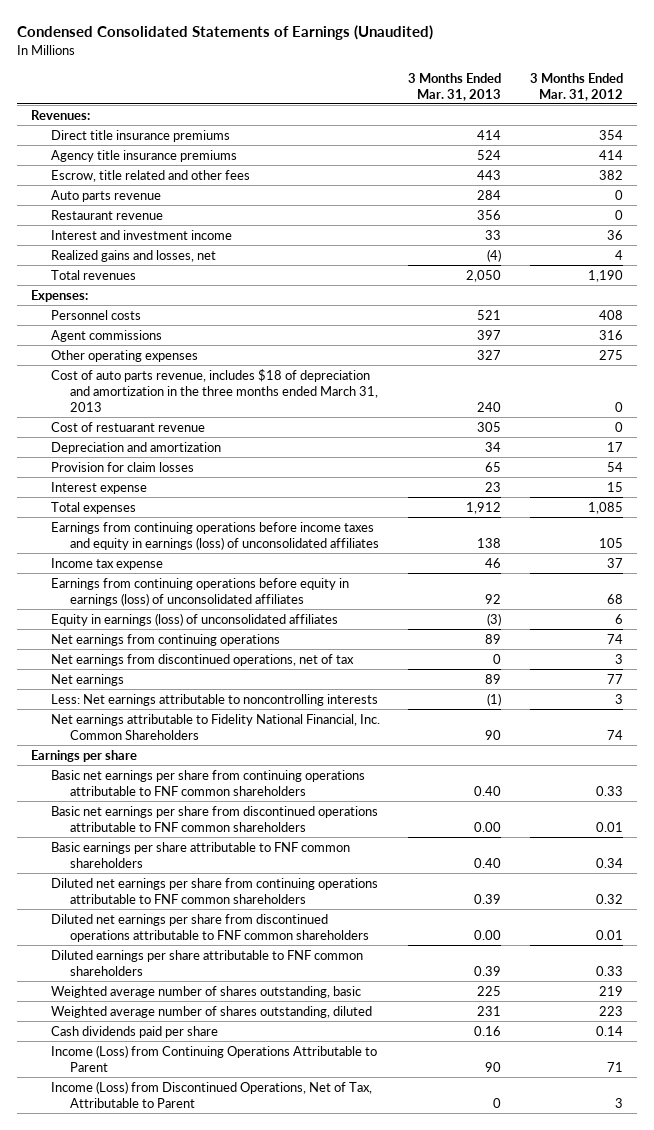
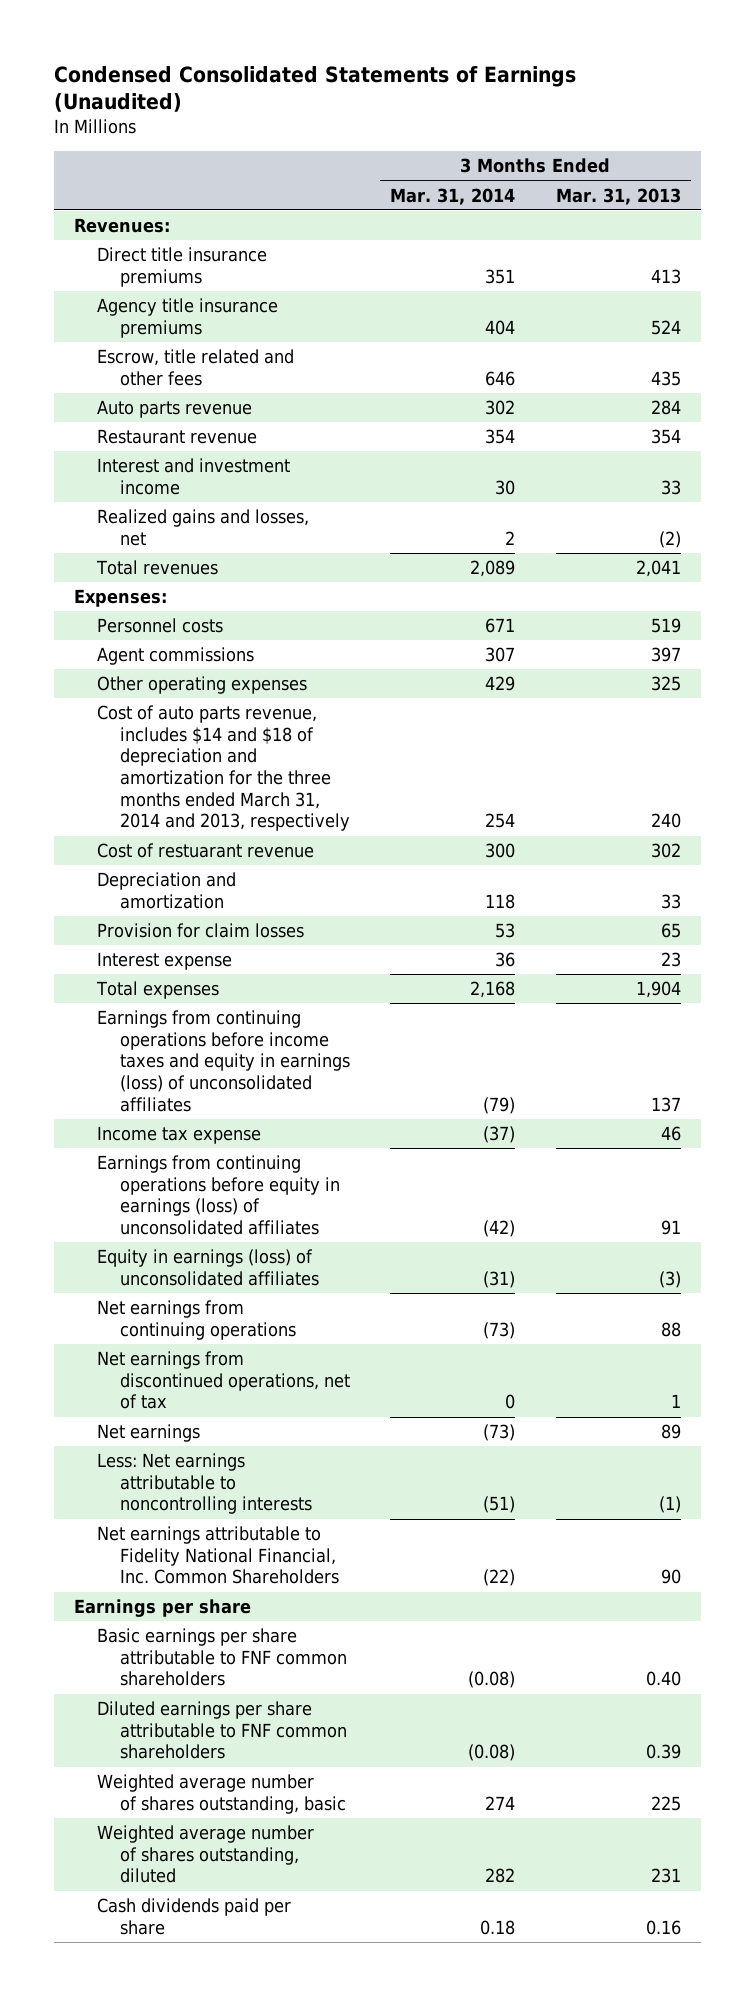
[530,72,624,101] 3 Months Ended Mar. 31, 2012 -> none
none -> [390,187,516,205] Mar. 31, 2014
[477,129,502,140] 414 -> [650,268,681,284] 413
[477,169,502,180] 443 -> [650,370,681,386] 435
[477,209,502,220] 356 -> [650,429,681,445] 354
[487,248,502,262] (4) -> [658,530,681,548] (2)
[466,269,502,282] 2,050 -> [635,560,681,578] 2,041
[477,309,502,320] 521 -> [650,618,681,634] 519
[477,349,502,360] 327 -> [650,676,681,692] 325
[50,368,379,412] Cost of auto parts revenue, includes $18 of depreciation and amortization in the three months ended March 31, 2013 -> [96,705,350,832] Cost of auto parts revenue, includes $14 and $18 of depreciation and amortization for the three months ended March 31, 2014 and 2013, respectively
[477,421,502,432] 305 -> [650,843,681,859] 302
[485,441,502,452] 34 -> [660,893,681,909] 33
[466,501,502,514] 1,912 -> [635,981,681,999] 1,904
[477,537,502,548] 138 -> [650,1096,681,1112] 137
[485,593,502,604] 92 -> [660,1220,681,1236] 91
[485,633,502,644] 89 -> [660,1321,681,1337] 88
[493,653,502,664] 0 -> [670,1394,681,1409] 1
[50,769,365,796] Basic net earnings per share from continuing operations attributable to FNF common shareholders -> none
[50,805,378,832] Basic net earnings per share from discontinued operations attributable to FNF common shareholders -> none
[50,877,378,904] Diluted net earnings per share from continuing operations attributable to FNF common shareholders -> none
[50,913,370,942] Diluted net earnings per share from discontinued operations attributable to FNF common shareholders -> none
[50,1044,377,1072] Income (Loss) from Continuing Operations Attributable to Parent -> none
[50,1080,372,1108] Income (Loss) from Discontinued Operations, Net of Tax, Attributable to Parent -> none

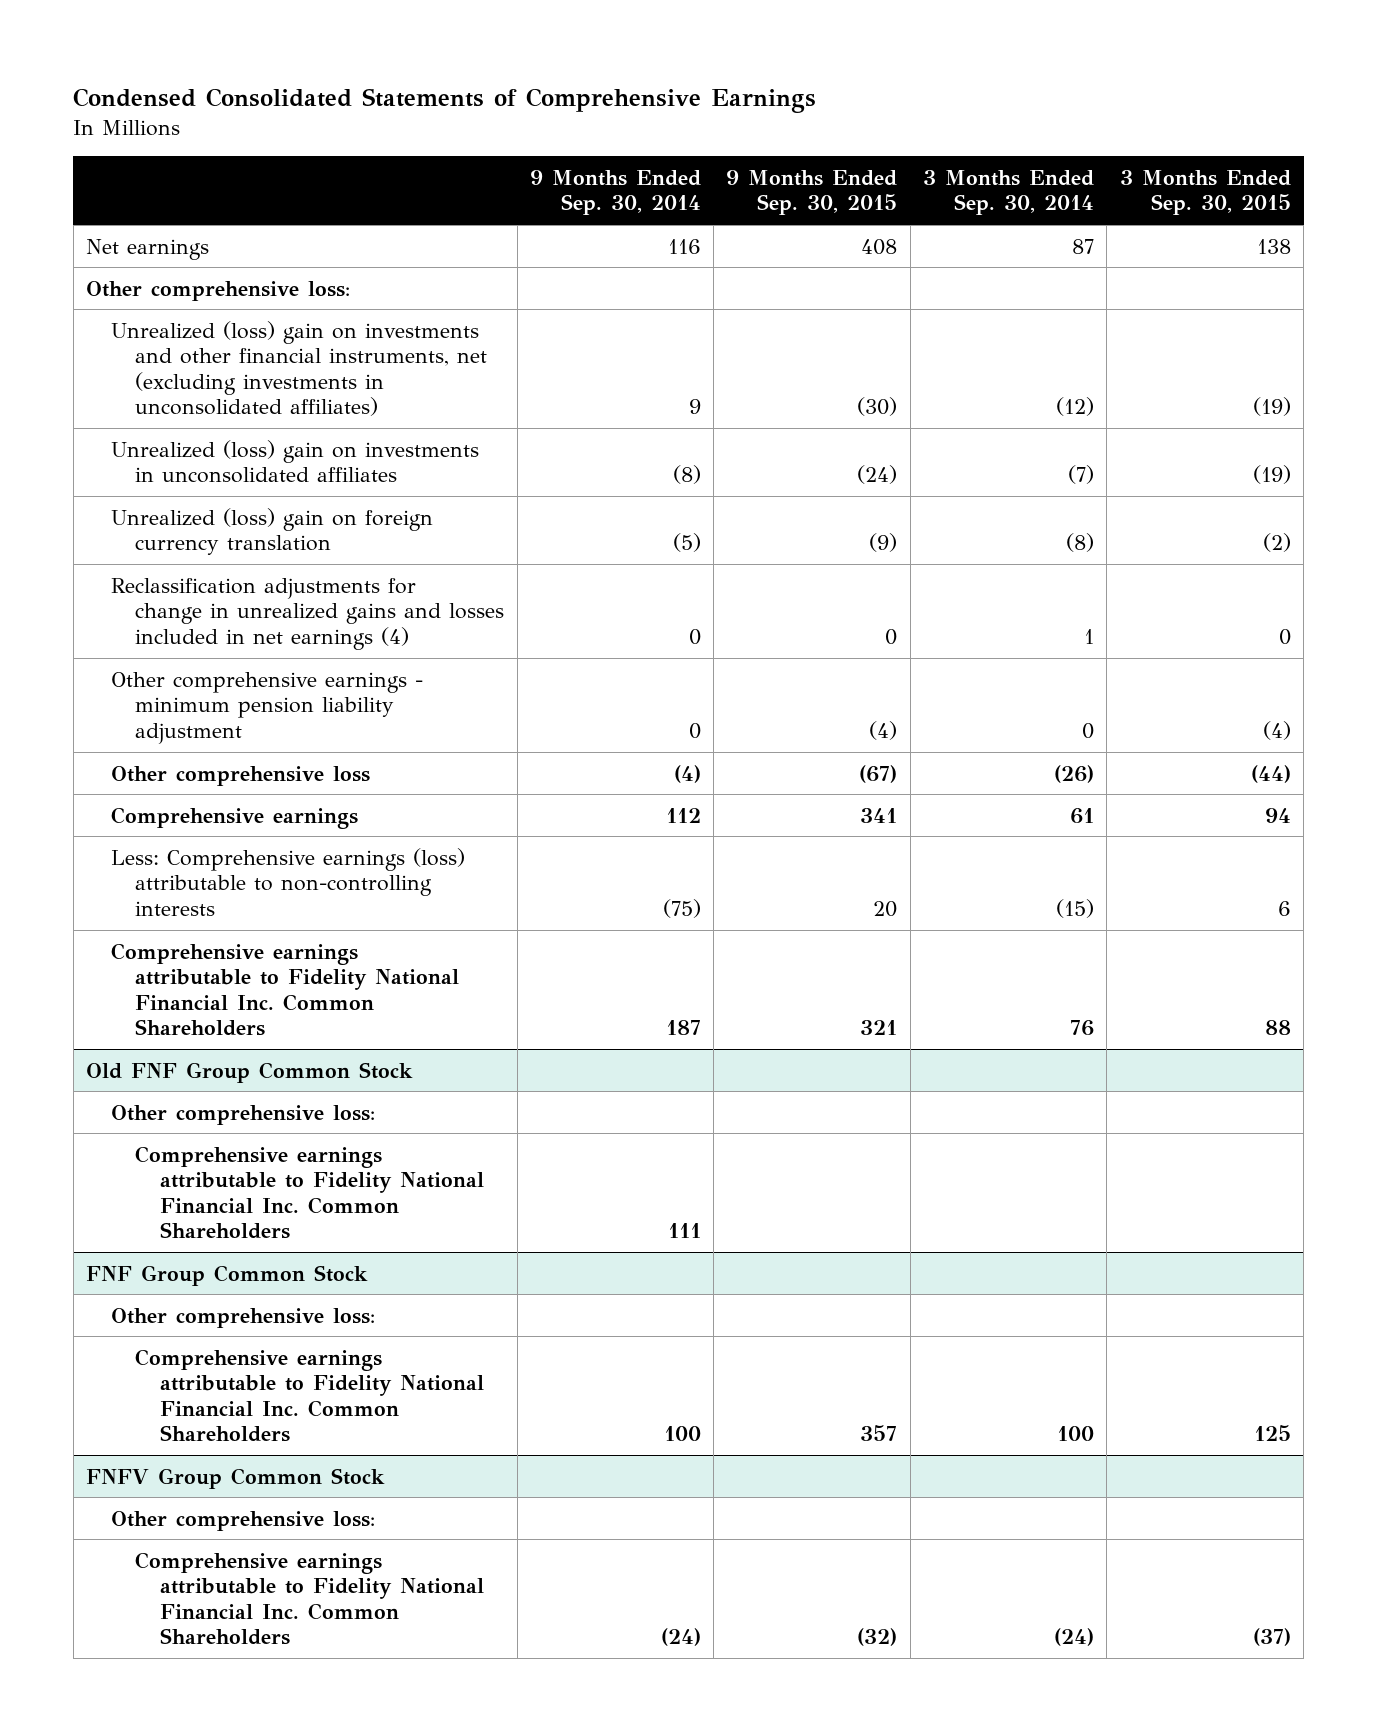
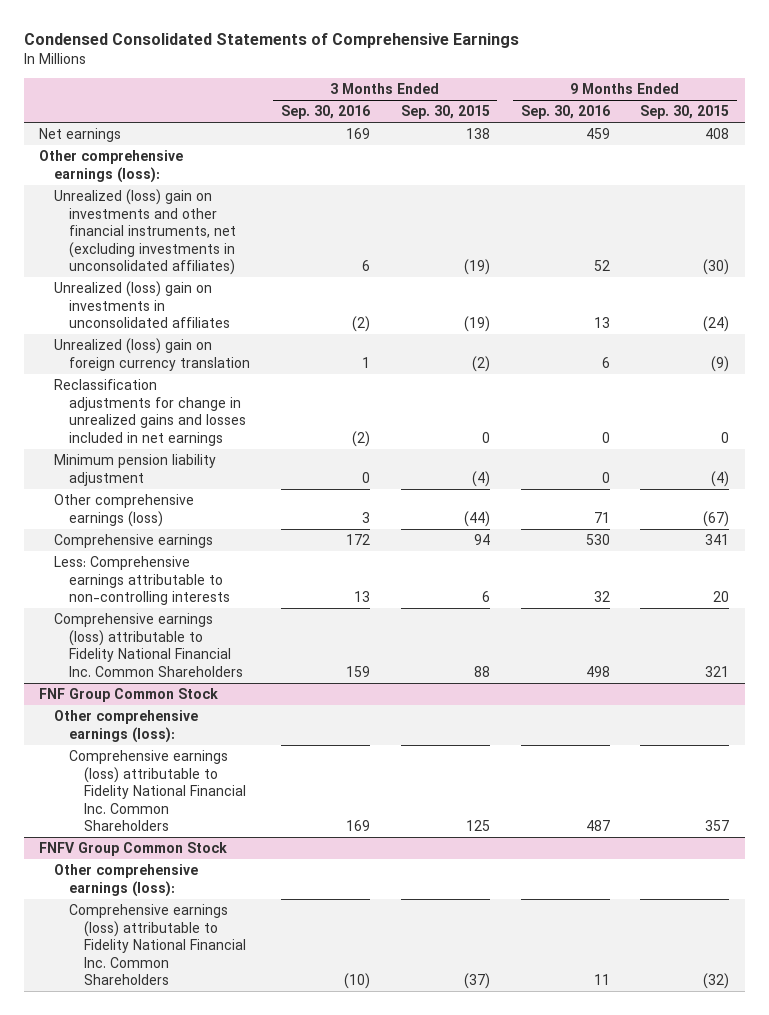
[529,169,701,216] 9 Months Ended Sep. 30, 2014 -> none
[923,169,1095,216] 3 Months Ended Sep. 30, 2014 -> none
none -> [280,105,370,120] Sep. 30, 2016
none -> [520,105,610,120] Sep. 30, 2016
[86,280,351,301] Other comprehensive loss: -> [39,149,184,183] Other comprehensive earnings (loss):
[110,577,505,650] Reclassification adjustments for change in unrealized gains and losses included in net earnings (4) -> [53,378,246,446] Reclassification adjustments for change in unrealized gains and losses included in net earnings
[110,671,423,744] Other comprehensive earnings - minimum pension liability adjustment -> [53,453,216,486] Minimum pension liability adjustment
[110,765,370,786] Other comprehensive loss -> [53,493,194,527] Other comprehensive earnings (loss)
[86,1061,414,1083] Old FNF Group Common Stock -> none
[110,1104,375,1125] Other comprehensive loss: -> none
[135,1145,484,1240] Comprehensive earnings attributable to Fidelity National Financial Inc. Common Shareholders -> none
[110,847,465,916] Less: Comprehensive earnings (loss) attributable to non-controlling interests -> [53,555,230,606] Less: Comprehensive earnings attributable to non-controlling interests
[110,942,460,1037] Comprehensive earnings attributable to Fidelity National Financial Inc. Common Shareholders -> [53,612,243,677] Comprehensive earnings (loss) attributable to Fidelity National Financial Inc. Common Shareholders
[110,1307,375,1328] Other comprehensive loss: -> [53,709,198,743] Other comprehensive earnings (loss):
[135,1348,484,1443] Comprehensive earnings attributable to Fidelity National Financial Inc. Common Shareholders -> [68,749,246,832] Comprehensive earnings (loss) attributable to Fidelity National Financial Inc. Common Shareholders
[110,1510,375,1531] Other comprehensive loss: -> [53,863,198,897] Other comprehensive earnings (loss):
[135,1551,484,1646] Comprehensive earnings attributable to Fidelity National Financial Inc. Common Shareholders -> [68,903,246,986] Comprehensive earnings (loss) attributable to Fidelity National Financial Inc. Common Shareholders

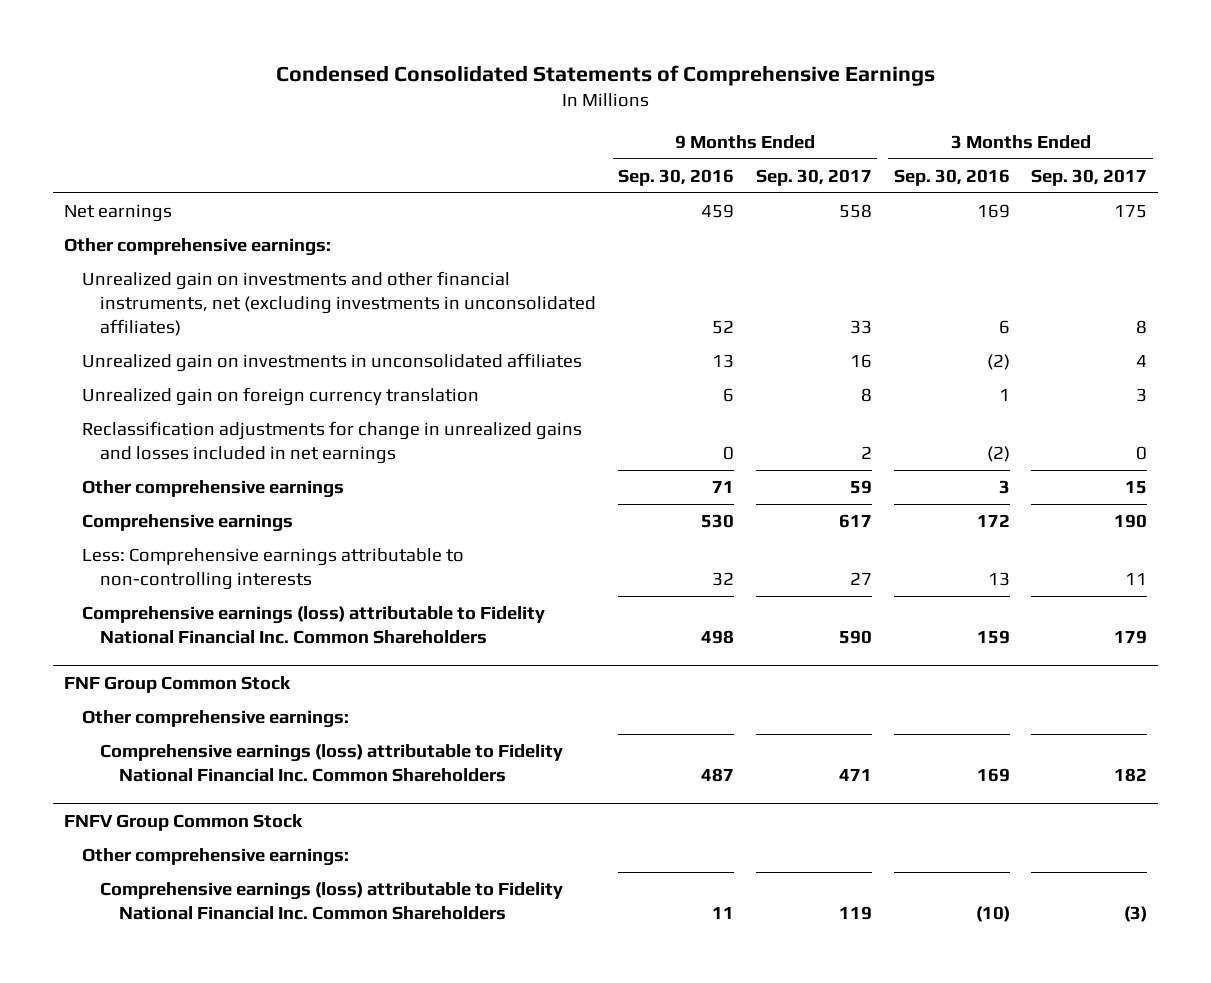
[400,105,490,120] Sep. 30, 2015 -> none
[640,105,730,120] Sep. 30, 2015 -> none
none -> [755,168,872,186] Sep. 30, 2017
none -> [1031,168,1148,186] Sep. 30, 2017
[39,149,184,183] Other comprehensive earnings (loss): -> [63,237,331,256] Other comprehensive earnings:
[53,188,236,276] Unrealized (loss) gain on investments and other financial instruments, net (excluding investments in unconsolidated affiliates) -> [81,270,597,336] Unrealized gain on investments and other financial instruments, net (excluding investments in unconsolidated affiliates)
[53,280,230,329] Unrealized (loss) gain on investments in unconsolidated affiliates -> [81,352,582,372] Unrealized gain on investments in unconsolidated affiliates
[53,337,250,371] Unrealized (loss) gain on foreign currency translation -> [81,386,479,406] Unrealized gain on foreign currency translation
[53,453,216,486] Minimum pension liability adjustment -> none
[53,493,194,527] Other comprehensive earnings (loss) -> [81,479,344,498] Other comprehensive earnings
[53,709,198,743] Other comprehensive earnings (loss): -> [81,709,349,728] Other comprehensive earnings:
[53,863,198,897] Other comprehensive earnings (loss): -> [81,847,349,866] Other comprehensive earnings:

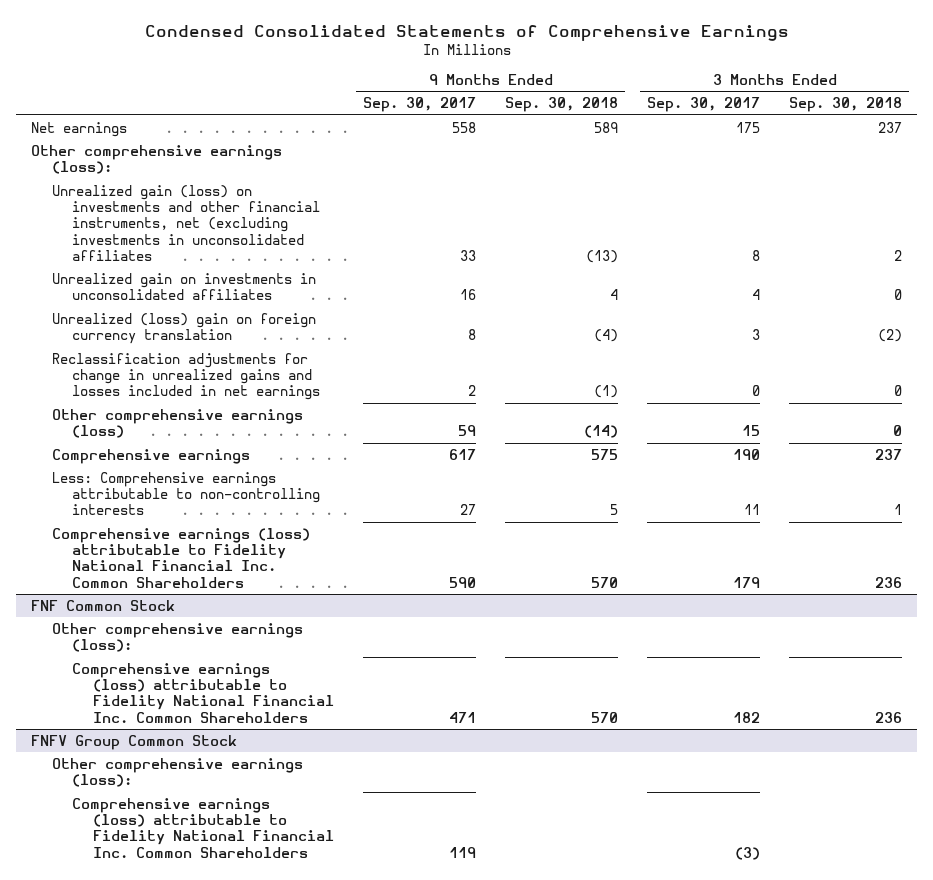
[618,168,735,186] Sep. 30, 2016 -> none
[893,168,1010,186] Sep. 30, 2016 -> none
none -> [505,97,619,113] Sep. 30, 2018
none -> [789,97,903,113] Sep. 30, 2018
[63,237,331,256] Other comprehensive earnings: -> [30,144,282,174] Other comprehensive earnings (loss):
[81,270,597,336] Unrealized gain on investments and other financial instruments, net (excluding investments in unconsolidated affiliates) -> [51,184,321,261] Unrealized gain (loss) on investments and other financial instruments, net (excluding investments in unconsolidated affiliates
[81,386,479,406] Unrealized gain on foreign currency translation -> [51,312,316,344] Unrealized (loss) gain on foreign currency translation
[81,479,344,498] Other comprehensive earnings -> [51,408,303,438] Other comprehensive earnings (loss)
[63,675,291,693] FNF Group Common Stock -> [30,599,175,611] FNF Common Stock
[81,709,349,728] Other comprehensive earnings: -> [51,622,303,652] Other comprehensive earnings (loss):
[81,847,349,866] Other comprehensive earnings: -> [51,757,303,787] Other comprehensive earnings (loss):

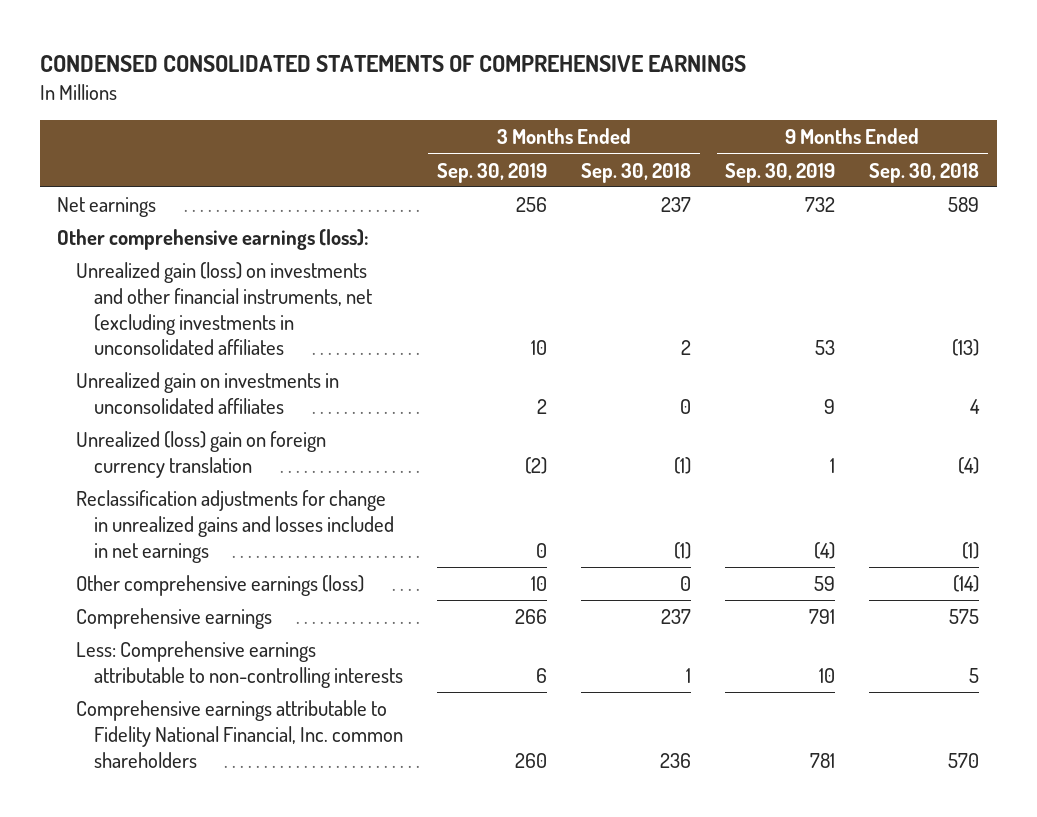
[144,25,789,42] Condensed Consolidated Statements of Comprehensive Earnings -> [40,55,747,73] CONDENSED CONSOLIDATED STATEMENTS OF COMPREHENSIVE EARNINGS
[363,97,477,113] Sep. 30, 2017 -> none
[647,97,761,113] Sep. 30, 2017 -> none
none -> [436,162,547,183] Sep. 30, 2019
none -> [725,162,836,183] Sep. 30, 2019
[878,328,903,342] (2) -> [674,456,692,474] (1)
[894,385,903,397] 0 -> [674,541,692,559] (1)
[30,599,175,611] FNF Common Stock -> none
[51,622,303,652] Other comprehensive earnings (loss): -> none
[72,662,335,723] Comprehensive earnings (loss) attributable to Fidelity National Financial Inc. Common Shareholders -> none
[30,734,237,750] FNFV Group Common Stock -> none
[51,757,303,787] Other comprehensive earnings (loss): -> none
[72,797,335,858] Comprehensive earnings (loss) attributable to Fidelity National Financial Inc. Common Shareholders -> none
[51,527,310,588] Comprehensive earnings (loss) attributable to Fidelity National Financial Inc. Common Shareholders -> [75,700,403,768] Comprehensive earnings attributable to Fidelity National Financial, Inc. common shareholders

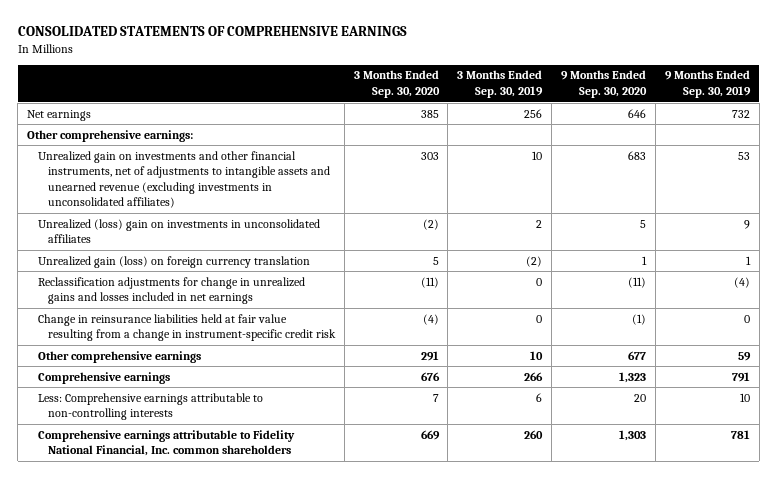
[40,55,747,73] CONDENSED CONSOLIDATED STATEMENTS OF COMPREHENSIVE EARNINGS -> [17,26,407,37] CONSOLIDATED STATEMENTS OF COMPREHENSIVE EARNINGS
[581,162,692,183] Sep. 30, 2018 -> none
[869,162,980,183] Sep. 30, 2018 -> none
none -> [353,70,440,98] 3 Months Ended Sep. 30, 2020
none -> [561,70,648,98] 9 Months Ended Sep. 30, 2020
[57,229,370,251] Other comprehensive earnings (loss): -> [27,129,194,142] Other comprehensive earnings:
[75,262,372,356] Unrealized gain (loss) on investments and other financial instruments, net (excluding investments in unconsolidated affiliates -> [37,150,330,209] Unrealized gain on investments and other financial instruments, net of adjustments to intangible assets and unearned revenue (excluding investments in unconsolidated affiliates)
[75,372,339,414] Unrealized gain on investments in unconsolidated affiliates -> [37,218,320,244] Unrealized (loss) gain on investments in unconsolidated affiliates
[75,431,326,478] Unrealized (loss) gain on foreign currency translation -> [37,255,310,268] Unrealized gain (loss) on foreign currency translation
none -> [37,313,336,342] Change in reinsurance liabilities held at fair value resulting from a change in instrument-specific credit risk
[75,575,364,597] Other comprehensive earnings (loss) -> [37,350,201,363] Other comprehensive earnings

